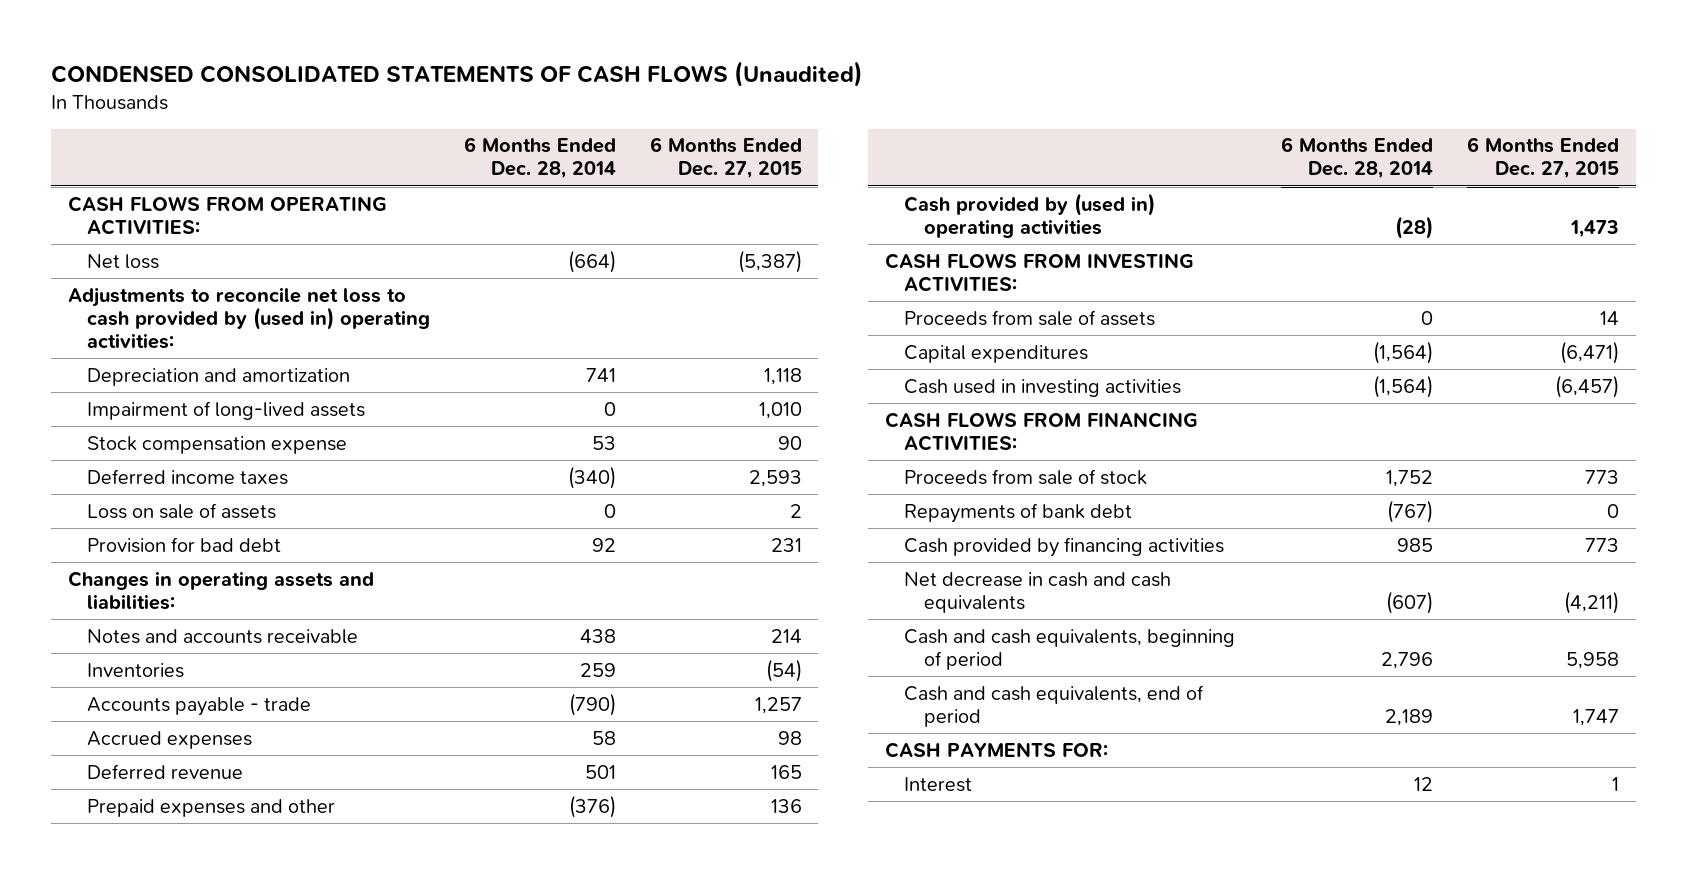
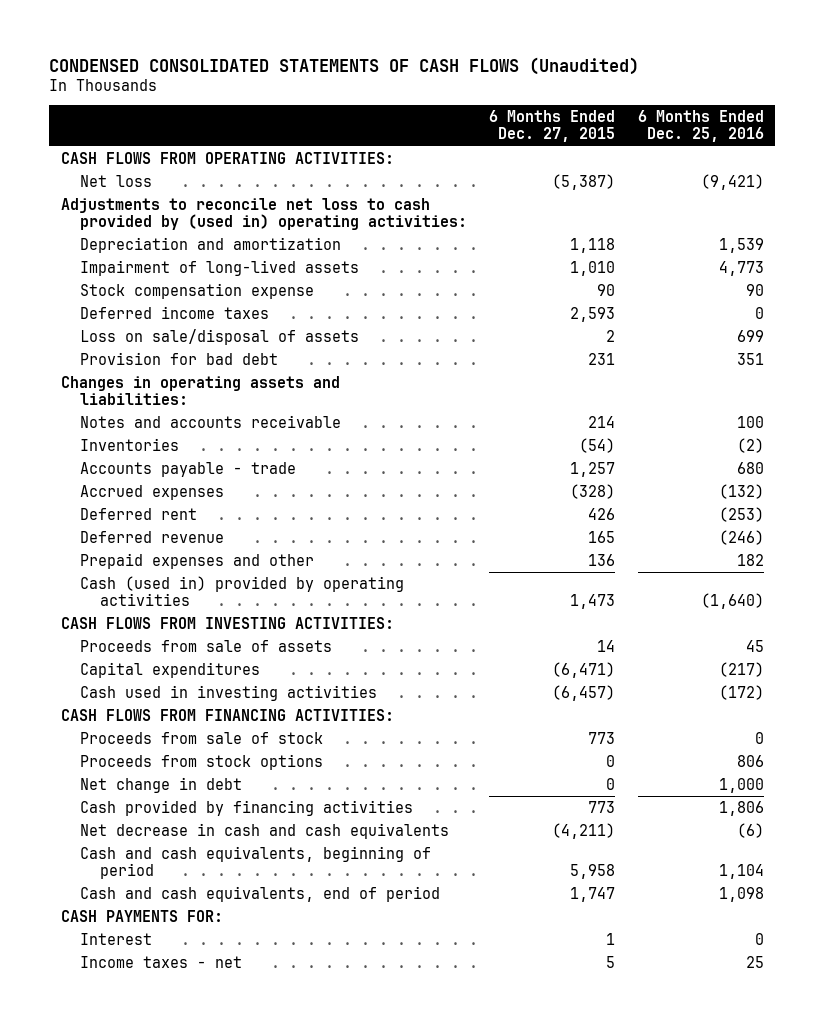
[463,137,616,180] 6 Months Ended Dec. 28, 2014 -> none
none -> [637,109,764,143] 6 Months Ended Dec. 25, 2016
[87,502,277,519] Loss on sale of assets -> [80,328,360,345] Loss on sale/disposal of assets
[777,730,802,745] 98 -> [570,483,616,499] (328)
none -> [80,507,198,520] Deferred rent
[904,192,1156,238] Cash provided by (used in) operating activities -> [80,575,405,607] Cash (used in) provided by operating activities
[904,502,1133,523] Repayments of bank debt -> none
none -> [80,753,324,770] Proceeds from stock options
none -> [80,776,243,793] Net change in debt
none -> [80,955,243,968] Income taxes - net

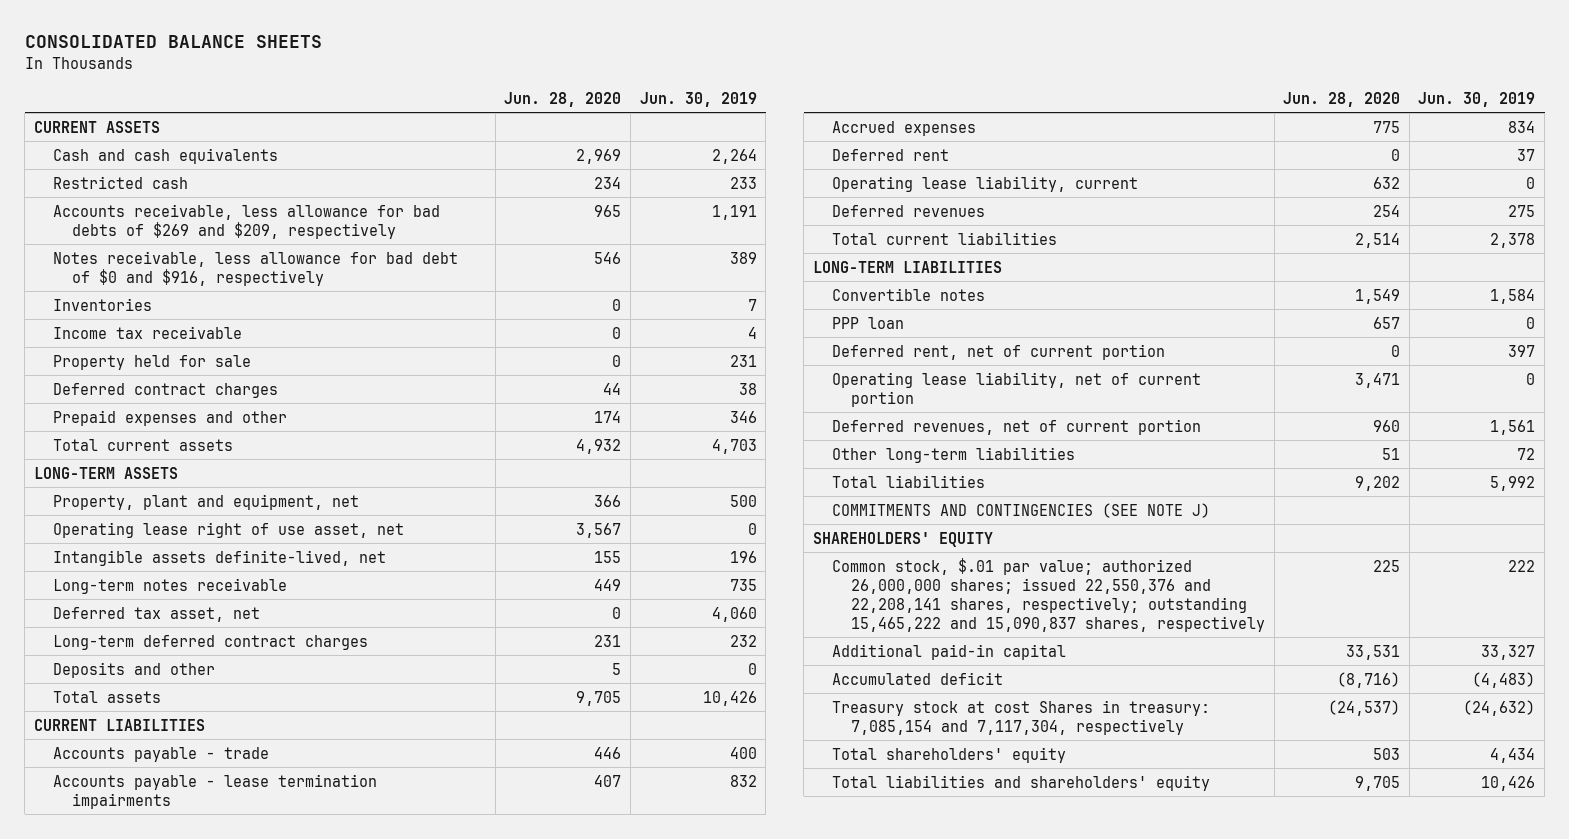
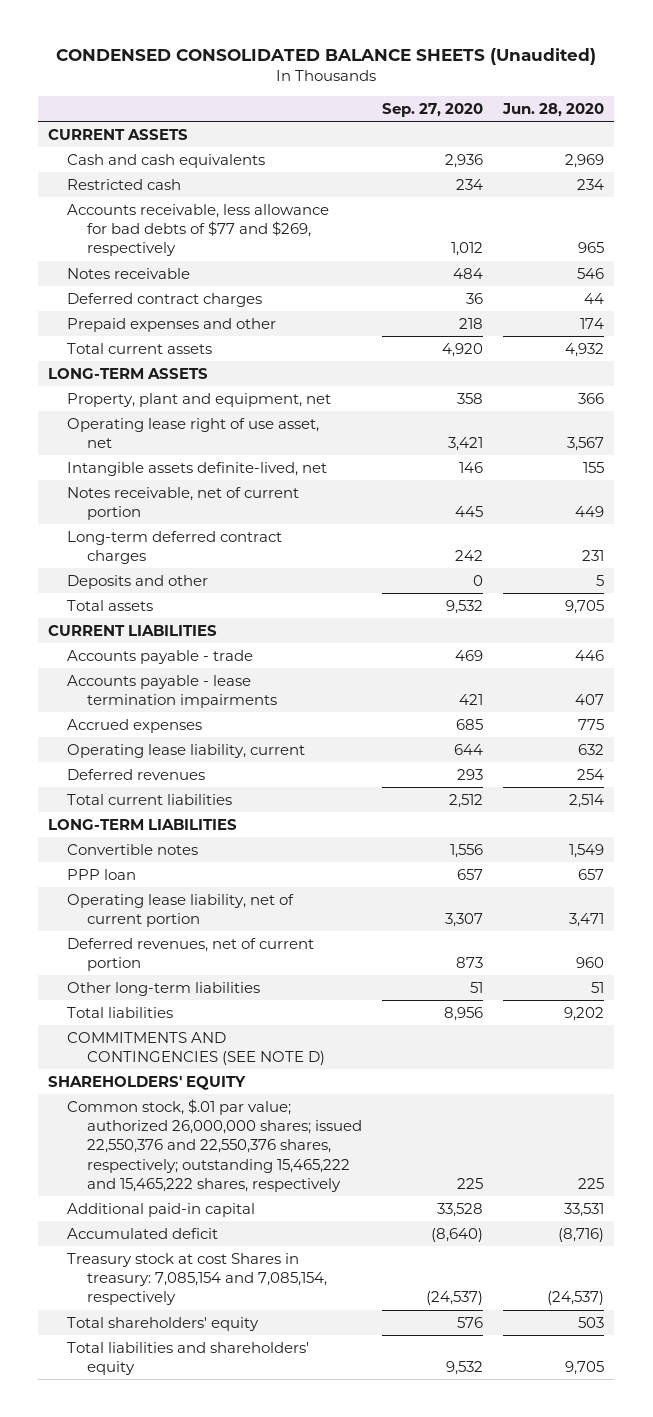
[24,35,322,49] CONSOLIDATED BALANCE SHEETS -> [56,48,597,66] CONDENSED CONSOLIDATED BALANCE SHEETS (Unaudited)
[639,91,757,107] Jun. 30, 2019 -> none
none -> [382,102,484,117] Sep. 27, 2020
[53,297,153,311] Inventories -> none
[53,325,243,339] Income tax receivable -> none
[53,354,252,370] Property held for sale -> none
[53,203,441,239] Accounts receivable, less allowance for bad debts of $269 and $209, respectively -> [67,203,330,257] Accounts receivable, less allowance for bad debts of $77 and $269, respectively
[53,250,459,286] Notes receivable, less allowance for bad debt of $0 and $916, respectively -> [67,267,191,279] Notes receivable
[53,606,261,622] Deferred tax asset, net -> none
[53,577,288,594] Long-term notes receivable -> [67,486,300,521] Notes receivable, net of current portion
[831,148,949,161] Deferred rent -> none
[831,343,1165,360] Deferred rent, net of current portion -> none
[831,502,1210,518] COMMITMENTS AND CONTINGENCIES (SEE NOTE J) -> [67,1031,325,1066] COMMITMENTS AND CONTINGENCIES (SEE NOTE D)
[831,557,1266,632] Common stock, $.01 par value; authorized 26,000,000 shares; issued 22,550,376 and 22,208,141 shares, respectively; outstanding 15,465,222 and 15,090,837 shares, respectively -> [67,1098,362,1192] Common stock, $.01 par value; authorized 26,000,000 shares; issued 22,550,376 and 22,550,376 shares, respectively; outstanding 15,465,222 and 15,465,222 shares, respectively
[831,699,1210,735] Treasury stock at cost Shares in treasury: 7,085,154 and 7,117,304, respectively -> [67,1252,327,1306] Treasury stock at cost Shares in treasury: 7,085,154 and 7,085,154, respectively

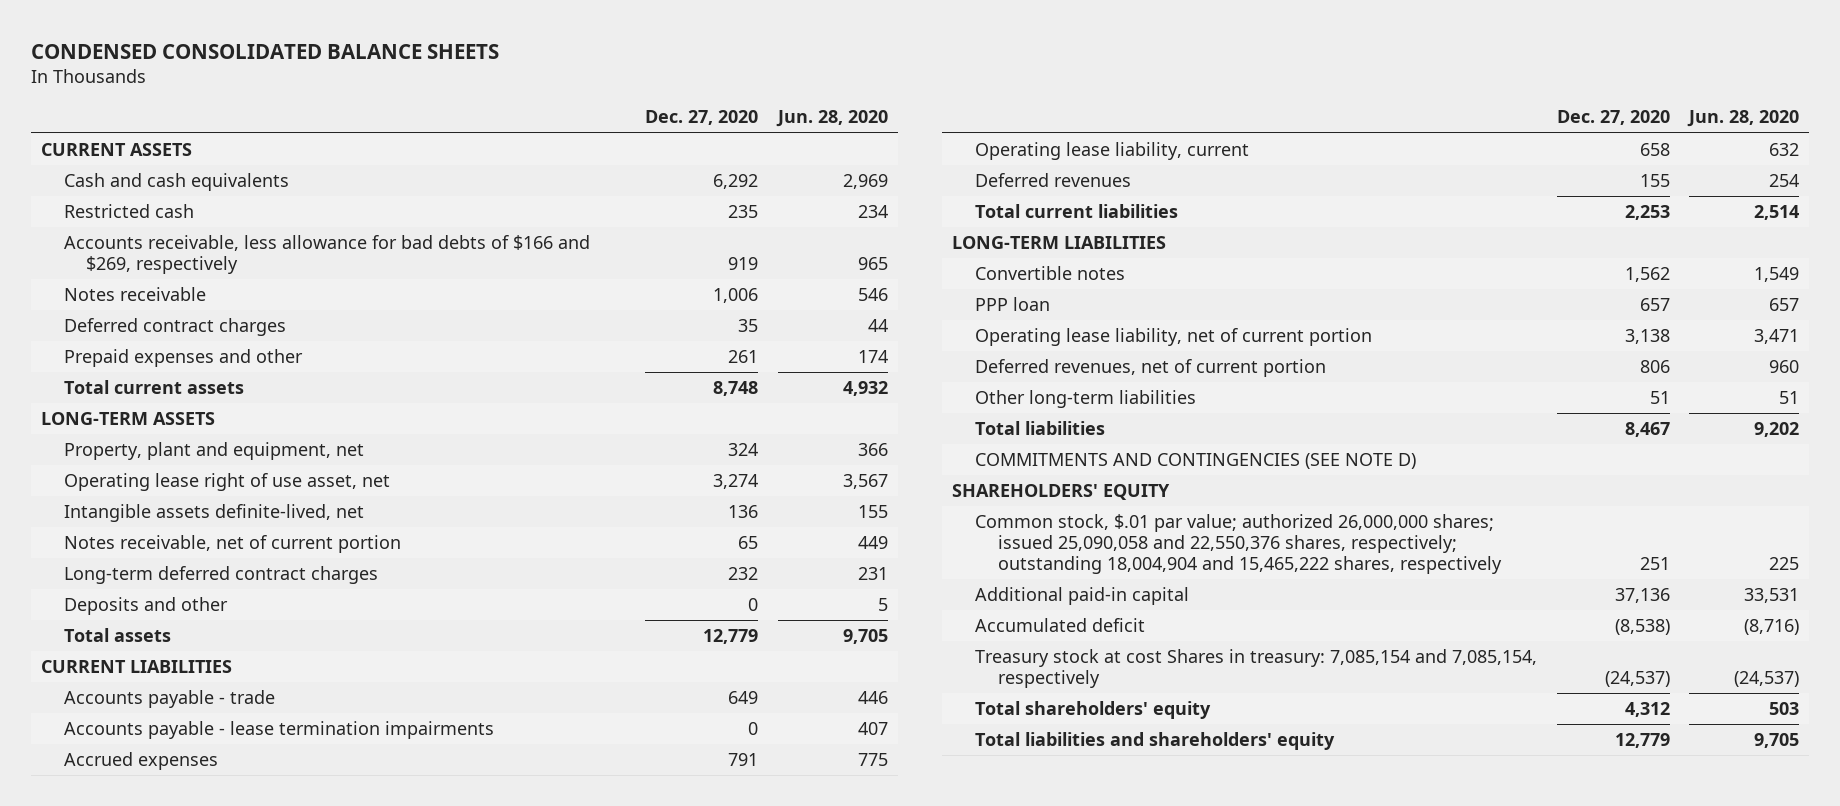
[56,48,597,66] CONDENSED CONSOLIDATED BALANCE SHEETS (Unaudited) -> [31,43,500,59] CONDENSED CONSOLIDATED BALANCE SHEETS
[382,102,484,117] Sep. 27, 2020 -> none
none -> [645,110,759,126] Dec. 27, 2020
[67,203,330,257] Accounts receivable, less allowance for bad debts of $77 and $269, respectively -> [63,235,590,274] Accounts receivable, less allowance for bad debts of $166 and $269, respectively
[67,1098,362,1192] Common stock, $.01 par value; authorized 26,000,000 shares; issued 22,550,376 and 22,550,376 shares, respectively; outstanding 15,465,222 and 15,465,222 shares, respectively -> [974,514,1502,574] Common stock, $.01 par value; authorized 26,000,000 shares; issued 25,090,058 and 22,550,376 shares, respectively; outstanding 18,004,904 and 15,465,222 shares, respectively

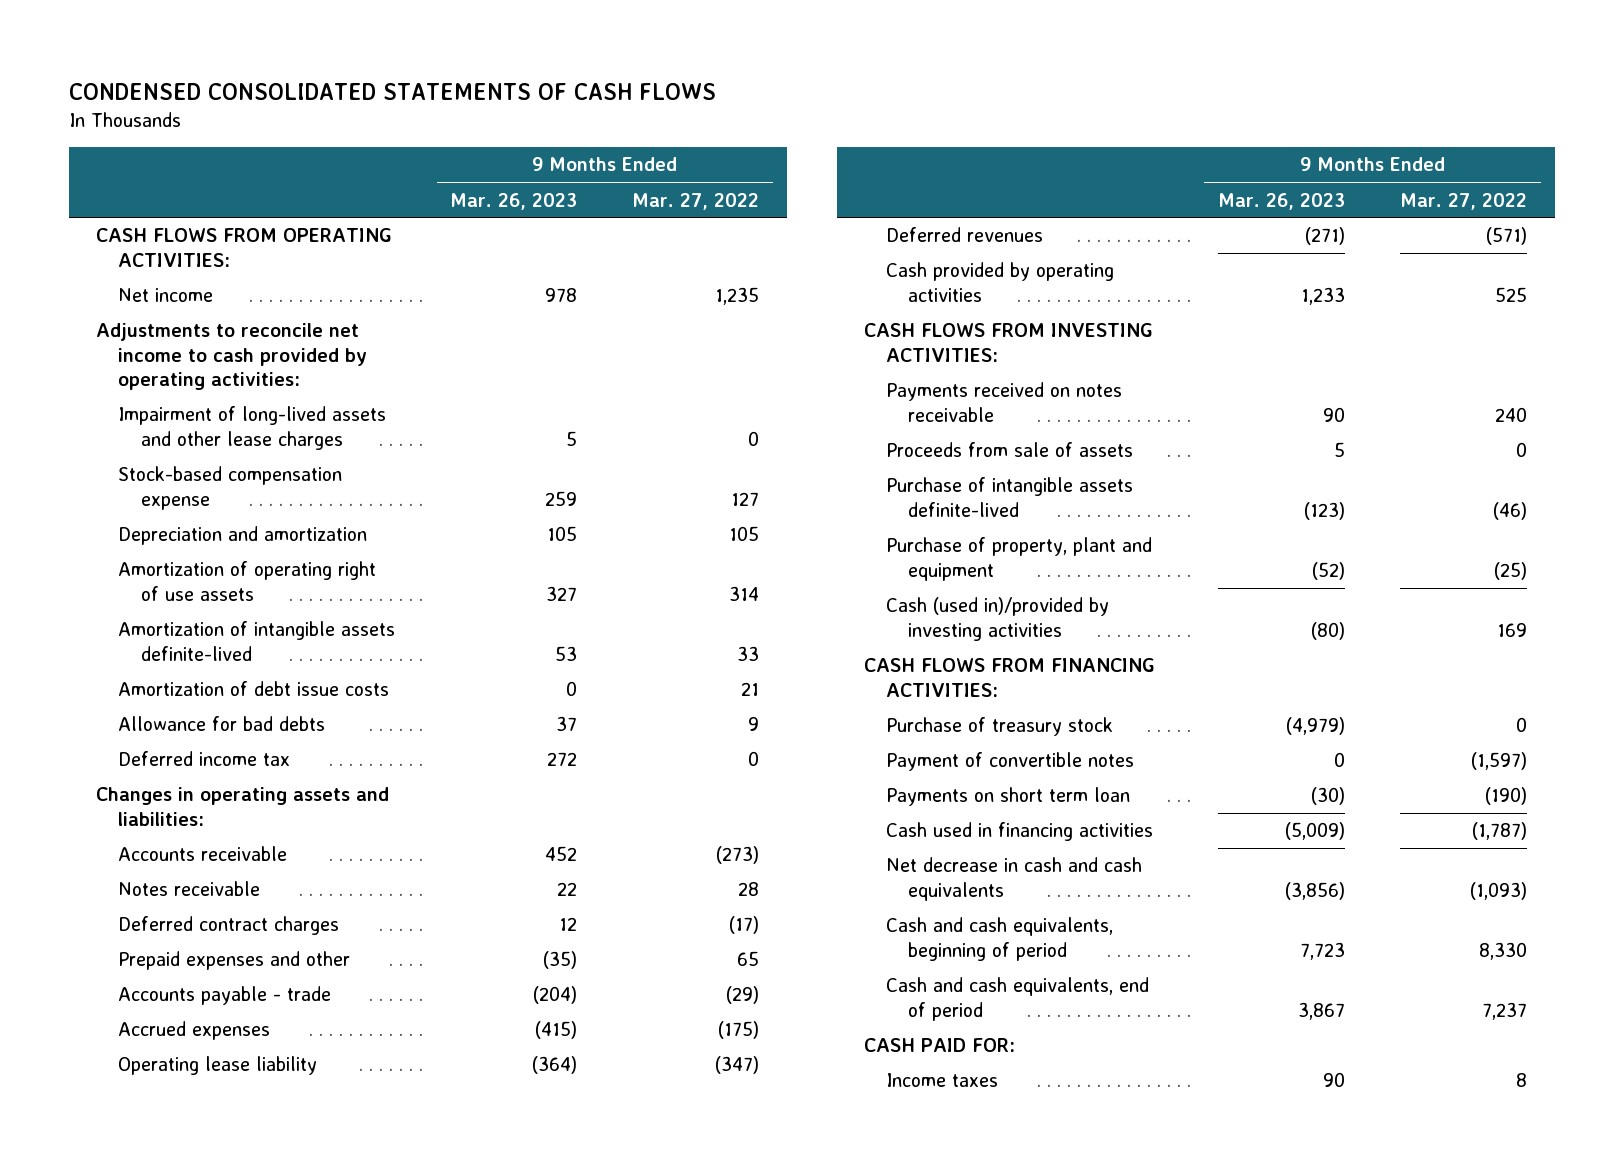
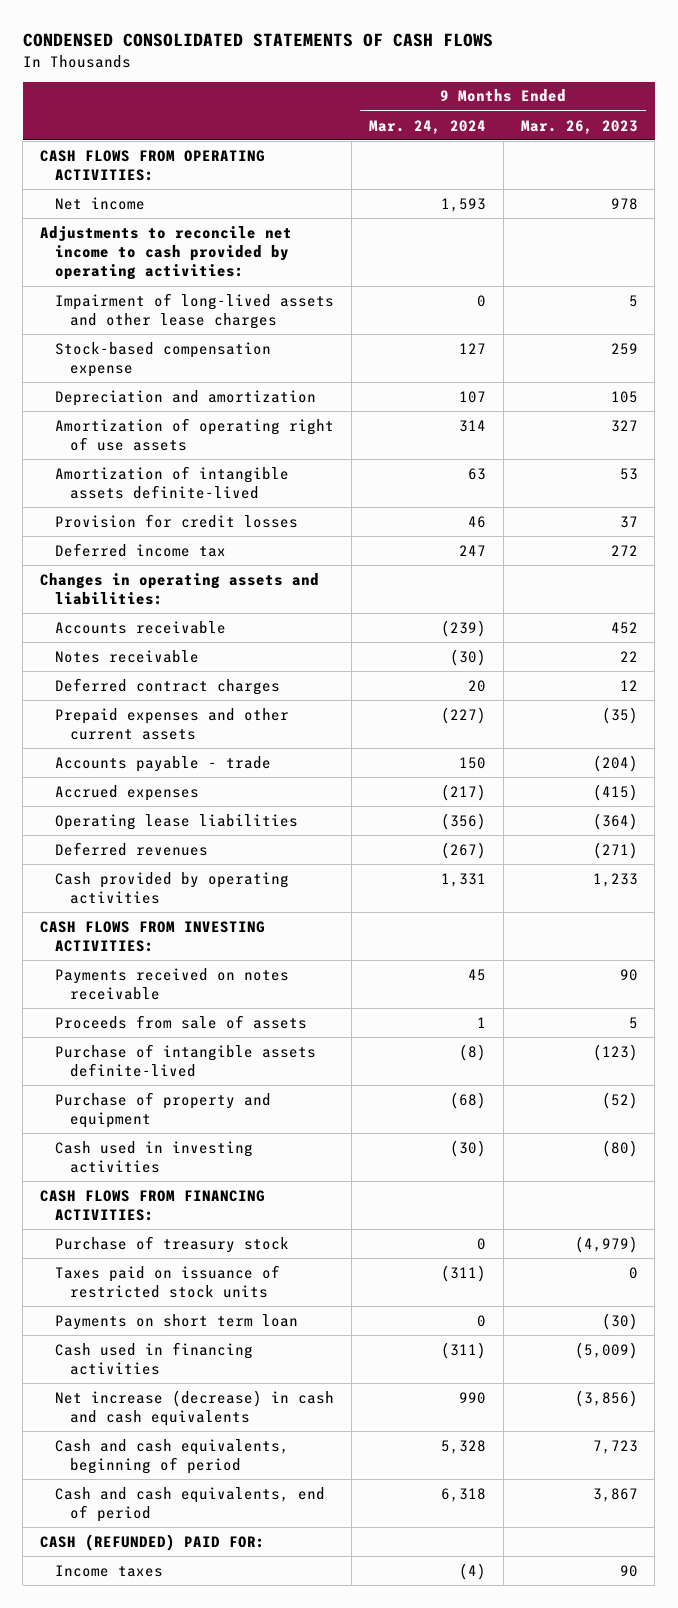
[632,192,760,210] Mar. 27, 2022 -> none
none -> [368,119,486,134] Mar. 24, 2024
[118,681,390,697] Amortization of debt issue costs -> none
[118,716,326,732] Allowance for bad debts -> none
none -> [55,513,299,528] Provision for credit losses
[118,951,351,971] Prepaid expenses and other -> [55,707,290,741] Prepaid expenses and other current assets
[118,1056,318,1076] Operating lease liability -> [55,813,299,830] Operating lease liabilities
[886,537,1153,581] Purchase of property, plant and equipment -> [55,1091,272,1129] Purchase of property and equipment
[886,597,1110,641] Cash (used in)/provided by investing activities -> [55,1140,254,1174] Cash used in investing activities
[886,752,1135,772] Payment of convertible notes -> none
none -> [55,1264,281,1299] Taxes paid on issuance of restricted stock units
[886,857,1143,901] Net decrease in cash and cash equivalents -> [55,1389,335,1427] Net increase (decrease) in cash and cash equivalents
[864,1038,1016,1053] CASH PAID FOR: -> [40,1533,266,1551] CASH (REFUNDED) PAID FOR:

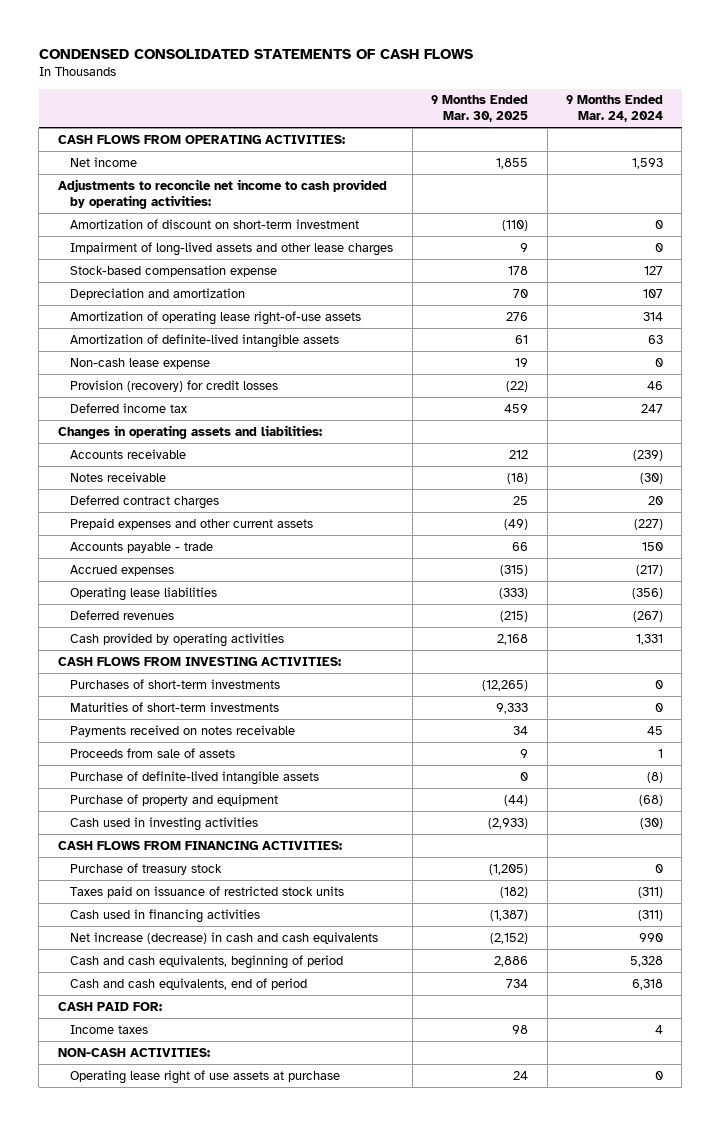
[520,119,638,134] Mar. 26, 2023 -> none
none -> [431,95,529,123] 9 Months Ended Mar. 30, 2025
none -> [70,218,360,229] Amortization of discount on short-term investment
[55,417,335,452] Amortization of operating right of use assets -> [70,310,362,325] Amortization of operating lease right-of-use assets
[55,465,290,500] Amortization of intangible assets definite-lived -> [70,333,340,348] Amortization of definite-lived intangible assets
none -> [70,357,211,369] Non-cash lease expense
[55,513,299,528] Provision for credit losses -> [70,379,279,392] Provision (recovery) for credit losses
none -> [70,678,281,689] Purchases of short-term investments
none -> [70,701,280,712] Maturities of short-term investments
[55,1043,317,1078] Purchase of intangible assets definite-lived -> [70,770,320,785] Purchase of definite-lived intangible assets
[55,1313,299,1330] Payments on short term loan -> none
[40,1533,266,1551] CASH (REFUNDED) PAID FOR: -> [57,1001,162,1011] CASH PAID FOR:
[458,1562,486,1580] (4) -> [654,1024,663,1034] 4
none -> [57,1047,210,1057] NON-CASH ACTIVITIES:
none -> [70,1069,341,1084] Operating lease right of use assets at purchase

